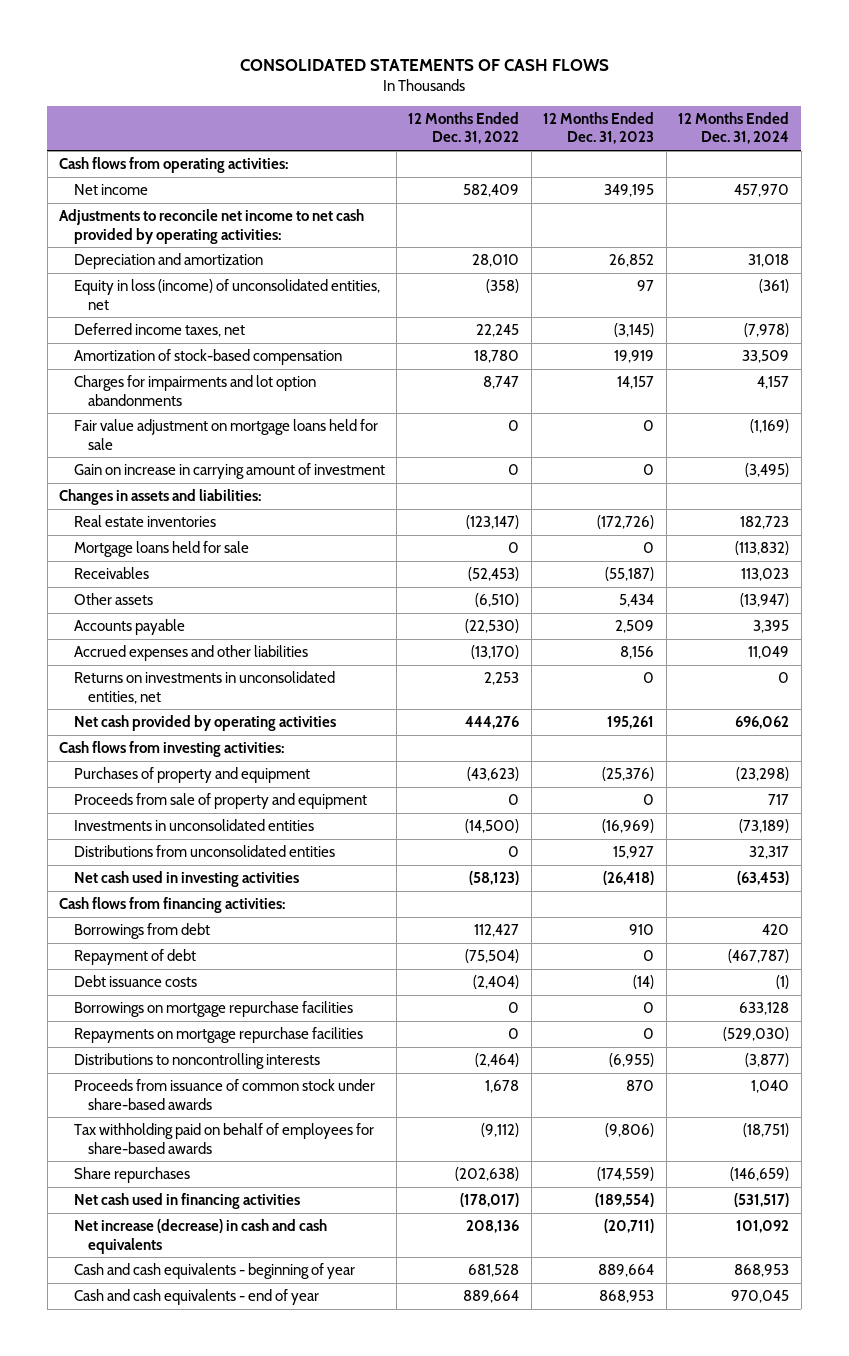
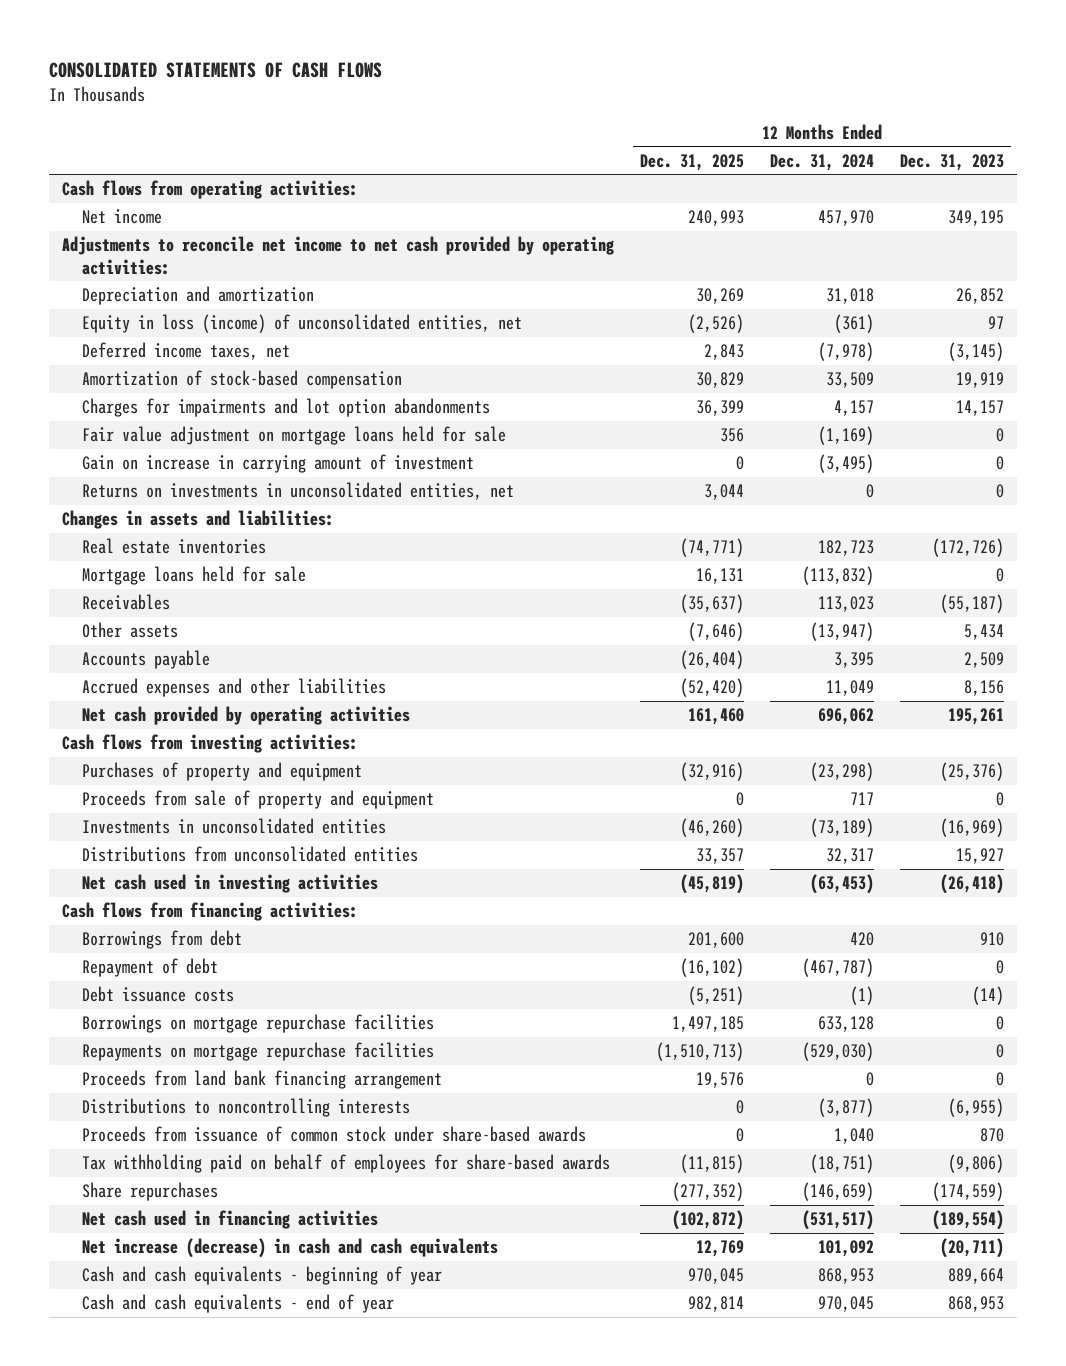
[408,112,520,145] 12 Months Ended Dec. 31, 2022 -> none
none -> [639,153,744,171] Dec. 31, 2025
[73,671,335,704] Returns on investments in unconsolidated entities, net -> [82,482,515,501] Returns on investments in unconsolidated entities, net
none -> [82,1070,443,1090] Proceeds from land bank financing arrangement

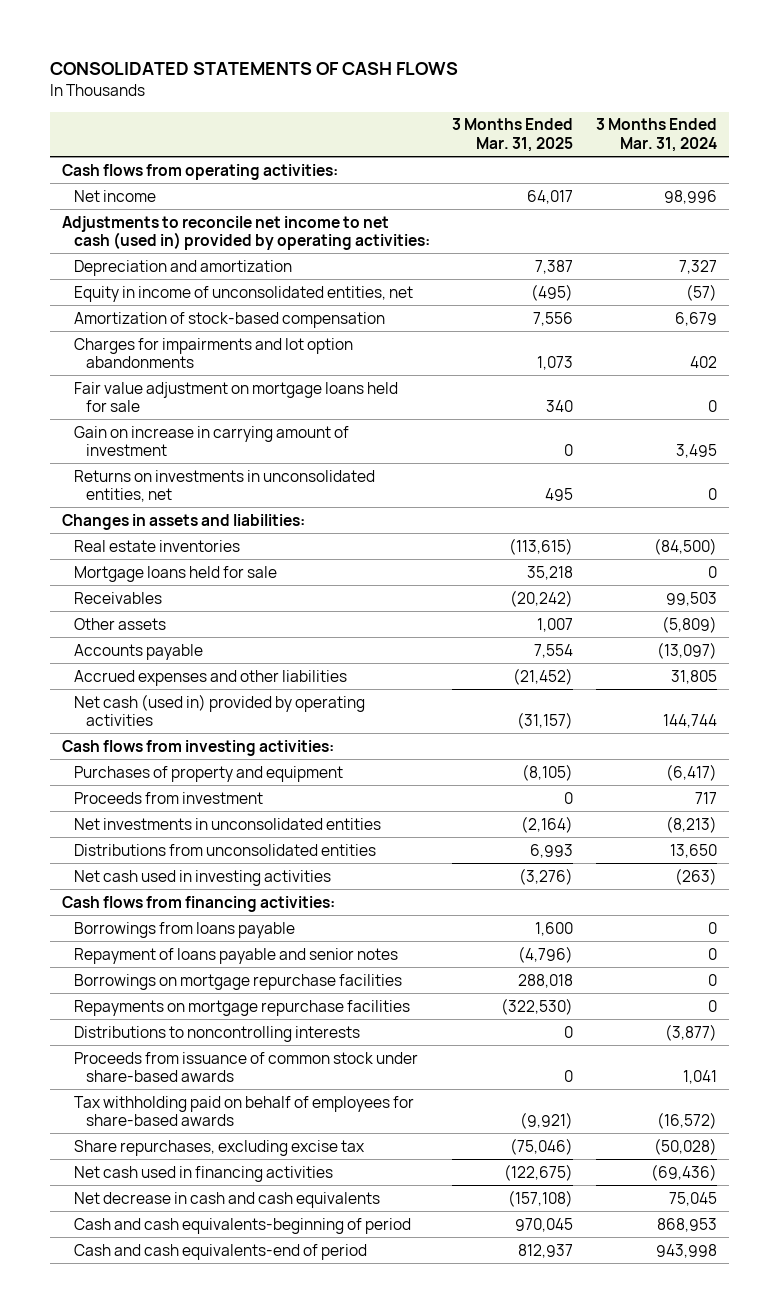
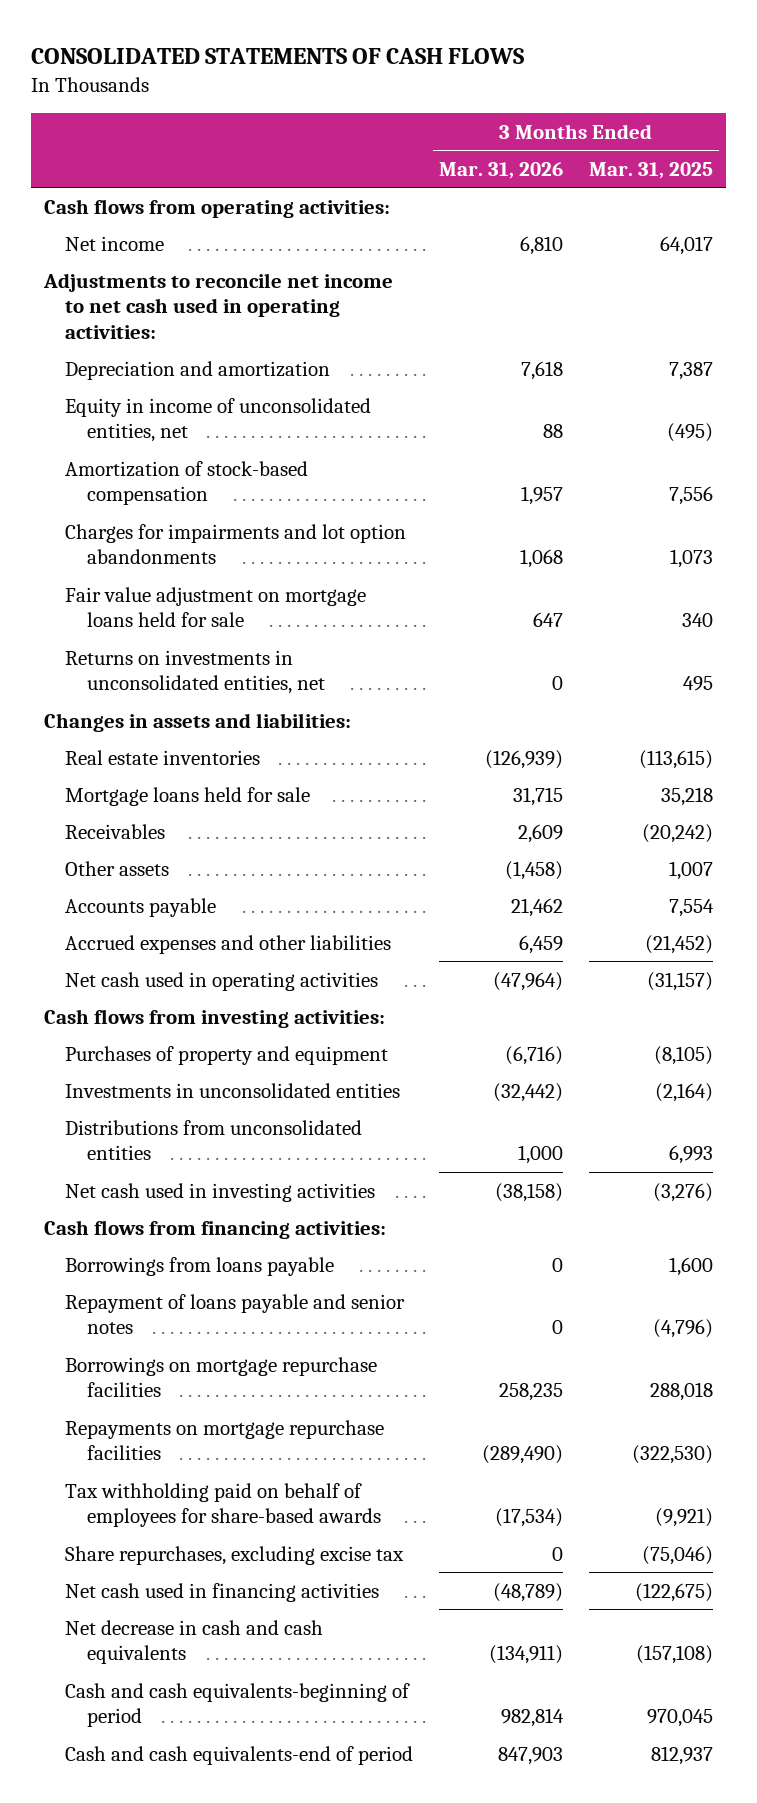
[596,118,718,152] 3 Months Ended Mar. 31, 2024 -> none
none -> [439,162,564,180] Mar. 31, 2026
[61,215,430,251] Adjustments to reconcile net income to net cash (used in) provided by operating activities: -> [42,272,393,340] Adjustments to reconcile net income to net cash used in operating activities:
[73,425,349,457] Gain on increase in carrying amount of investment -> none
[73,693,365,727] Net cash (used in) provided by operating activities -> [65,971,379,991] Net cash used in operating activities
[73,791,263,804] Proceeds from investment -> none
[73,817,381,830] Net investments in unconsolidated entities -> [65,1082,401,1098] Investments in unconsolidated entities
[73,1025,360,1042] Distributions to noncontrolling interests -> none
[73,1051,418,1083] Proceeds from issuance of common stock under share-based awards -> none

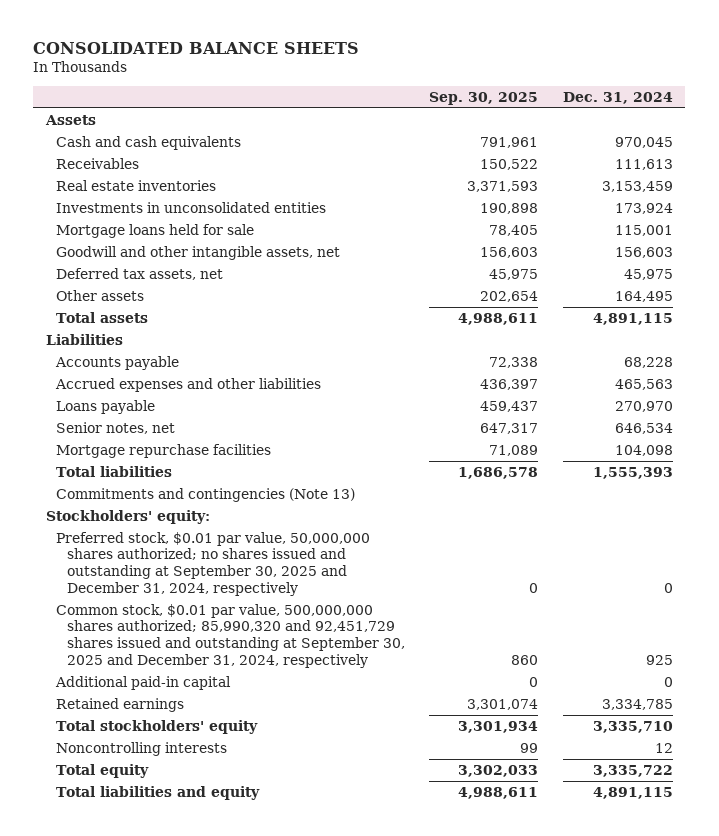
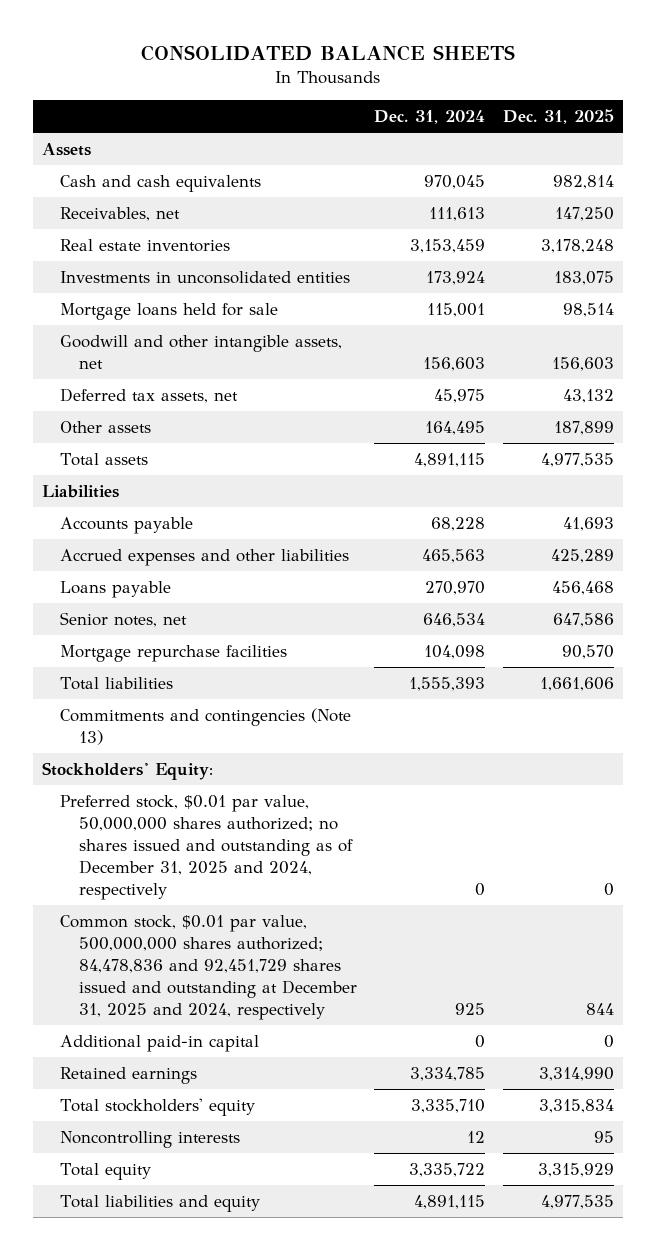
[429,91,539,105] Sep. 30, 2025 -> none
none -> [503,109,615,125] Dec. 31, 2025
[56,157,140,169] Receivables -> [60,206,181,221] Receivables, net
[45,509,210,524] Stockholders' equity: -> [42,761,214,780] Stockholders' Equity:
[56,531,371,596] Preferred stock, $0.01 par value, 50,000,000 shares authorized; no shares issued and outstanding at September 30, 2025 and December 31, 2024, respectively -> [60,794,353,901] Preferred stock, $0.01 par value, 50,000,000 shares authorized; no shares issued and outstanding as of December 31, 2025 and 2024, respectively
[56,603,405,668] Common stock, $0.01 par value, 500,000,000 shares authorized; 85,990,320 and 92,451,729 shares issued and outstanding at September 30, 2025 and December 31, 2024, respectively -> [60,914,357,1021] Common stock, $0.01 par value, 500,000,000 shares authorized; 84,478,836 and 92,451,729 shares issued and outstanding at December 31, 2025 and 2024, respectively

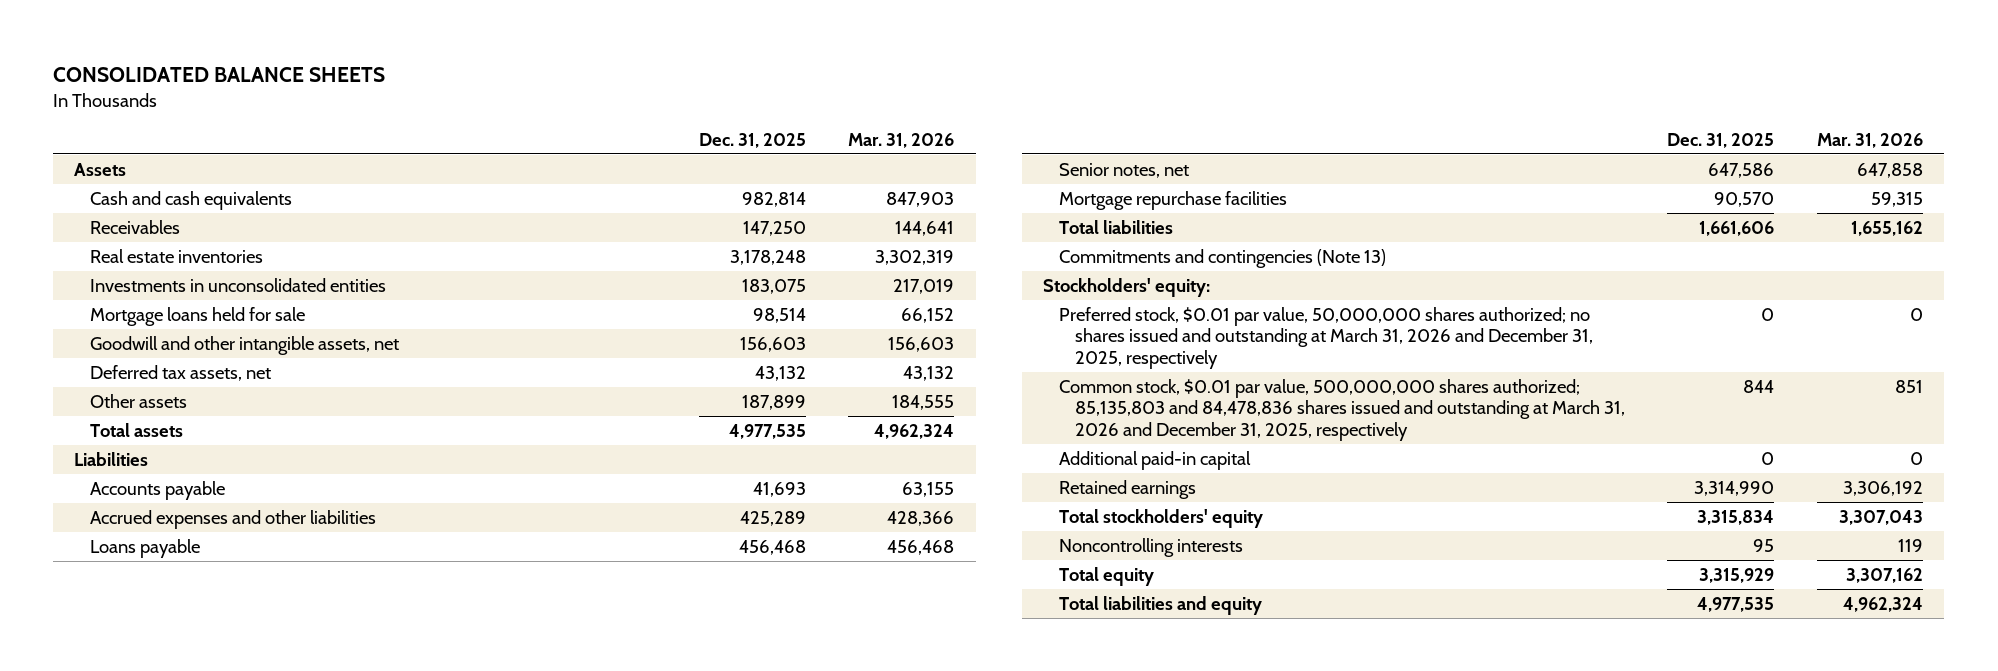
[374,110,486,125] Dec. 31, 2024 -> none
none -> [848,132,955,148] Mar. 31, 2026
[60,206,181,221] Receivables, net -> [90,219,181,234] Receivables
[42,761,214,780] Stockholders' Equity: -> [1043,277,1211,297] Stockholders' equity:
[60,794,353,901] Preferred stock, $0.01 par value, 50,000,000 shares authorized; no shares issued and outstanding as of December 31, 2025 and 2024, respectively -> [1058,306,1593,370] Preferred stock, $0.01 par value, 50,000,000 shares authorized; no shares issued and outstanding at March 31, 2026 and December 31, 2025, respectively
[60,914,357,1021] Common stock, $0.01 par value, 500,000,000 shares authorized; 84,478,836 and 92,451,729 shares issued and outstanding at December 31, 2025 and 2024, respectively -> [1058,378,1625,442] Common stock, $0.01 par value, 500,000,000 shares authorized; 85,135,803 and 84,478,836 shares issued and outstanding at March 31, 2026 and December 31, 2025, respectively

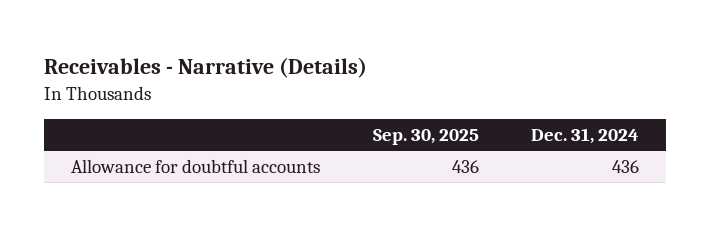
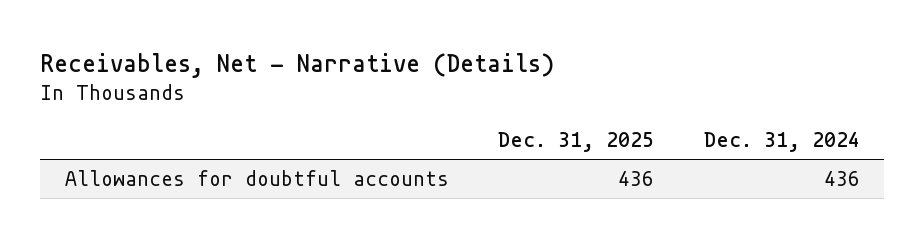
[44,57,368,79] Receivables - Narrative (Details) -> [39,53,554,79] Receivables, Net - Narrative (Details)
[372,129,479,146] Sep. 30, 2025 -> none
none -> [498,132,655,153] Dec. 31, 2025
[70,159,320,174] Allowance for doubtful accounts -> [64,170,449,187] Allowances for doubtful accounts

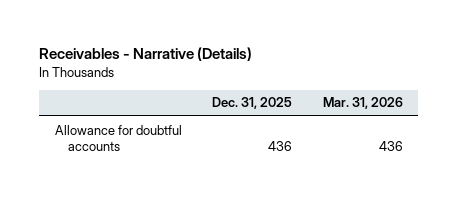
[39,53,554,79] Receivables, Net - Narrative (Details) -> [39,47,253,62] Receivables - Narrative (Details)
[703,132,860,153] Dec. 31, 2024 -> none
none -> [322,97,403,110] Mar. 31, 2026
[64,170,449,187] Allowances for doubtful accounts -> [54,124,182,151] Allowance for doubtful accounts

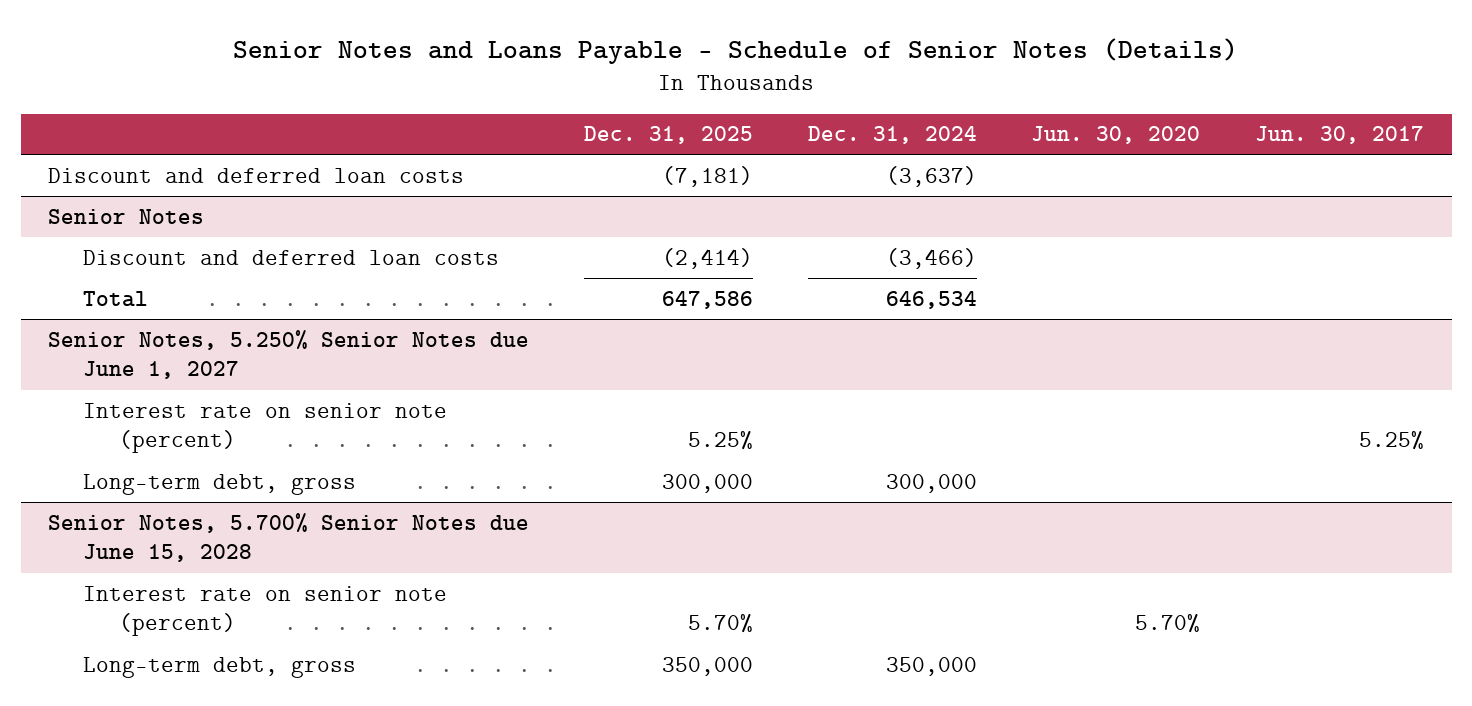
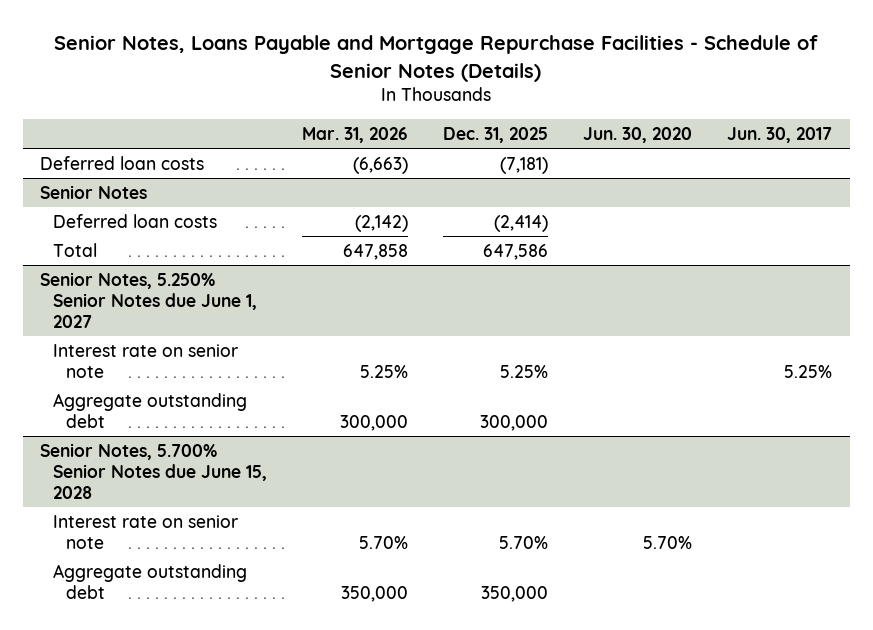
[233,37,1239,64] Senior Notes and Loans Payable - Schedule of Senior Notes (Details) -> [54,35,819,82] Senior Notes, Loans Payable and Mortgage Repurchase Facilities - Schedule of Senior Notes (Details)
[807,126,977,145] Dec. 31, 2024 -> none
none -> [302,126,409,143] Mar. 31, 2026
[48,167,465,183] Discount and deferred loan costs -> [40,155,205,170] Deferred loan costs
[83,249,500,265] Discount and deferred loan costs -> [53,213,218,228] Deferred loan costs
[83,402,448,454] Interest rate on senior note (percent) -> [53,343,239,378] Interest rate on senior note
[83,473,357,495] Long-term debt, gross -> [53,392,248,428] Aggregate outstanding debt
[83,585,448,637] Interest rate on senior note (percent) -> [53,514,239,549] Interest rate on senior note
[83,656,357,678] Long-term debt, gross -> [53,563,248,599] Aggregate outstanding debt

